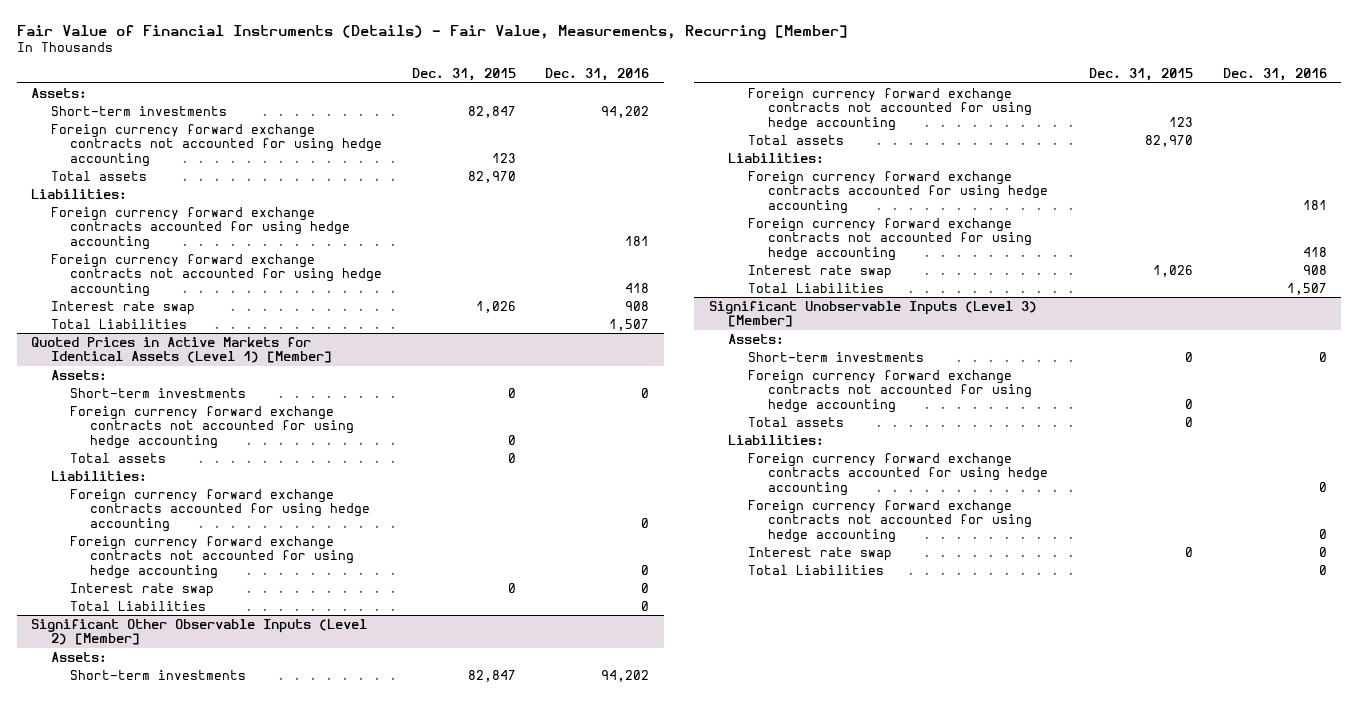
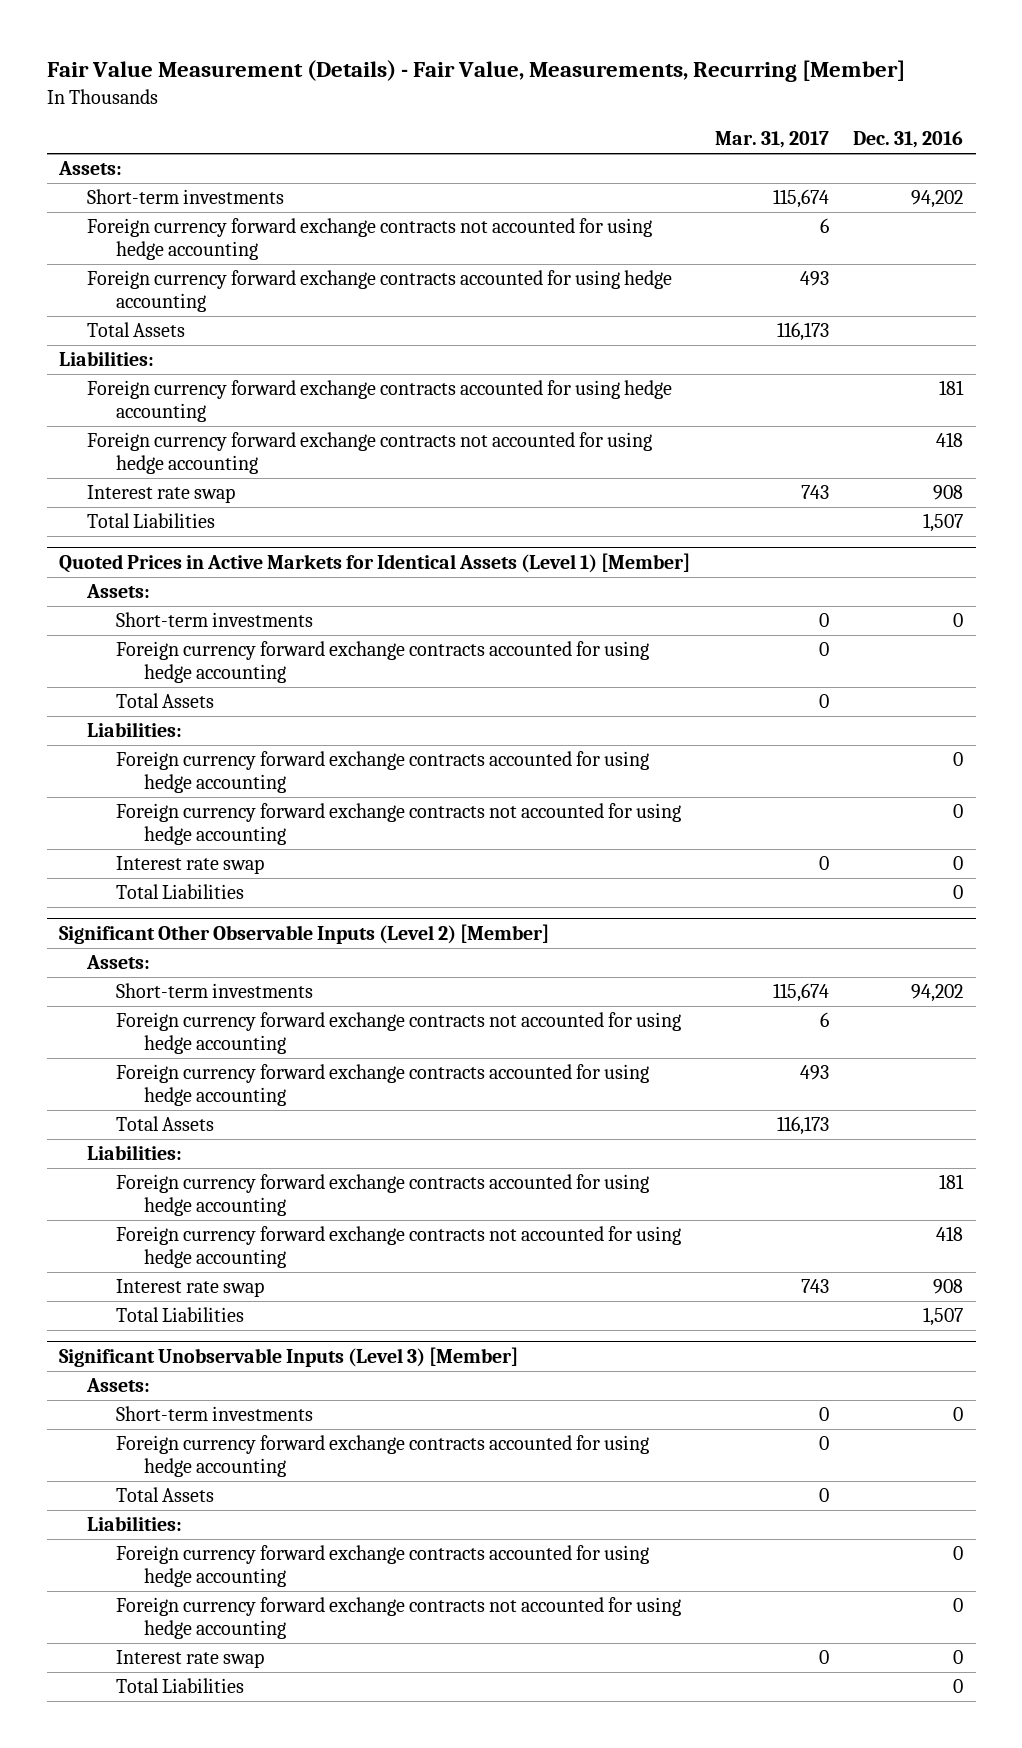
[16,24,848,40] Fair Value of Financial Instruments (Details) - Fair Value, Measurements, Recurring [Member] -> [46,60,905,83] Fair Value Measurement (Details) - Fair Value, Measurements, Recurring [Member]
[411,68,516,82] Dec. 31, 2015 -> none
none -> [714,131,829,149] Mar. 31, 2017
none -> [87,270,673,313] Foreign currency forward exchange contracts accounted for using hedge accounting
[50,170,147,181] Total assets -> [87,322,186,338] Total Assets
[70,405,355,449] Foreign currency forward exchange contracts not accounted for using hedge accounting -> [115,641,649,684] Foreign currency forward exchange contracts accounted for using hedge accounting
[70,452,167,463] Total assets -> [115,693,214,709] Total Assets
none -> [115,1064,649,1107] Foreign currency forward exchange contracts accounted for using hedge accounting
[748,134,845,145] Total assets -> [115,1116,214,1132] Total Assets
[748,369,1032,413] Foreign currency forward exchange contracts not accounted for using hedge accounting -> [115,1435,649,1478] Foreign currency forward exchange contracts accounted for using hedge accounting
[748,416,845,427] Total assets -> [115,1487,214,1503] Total Assets

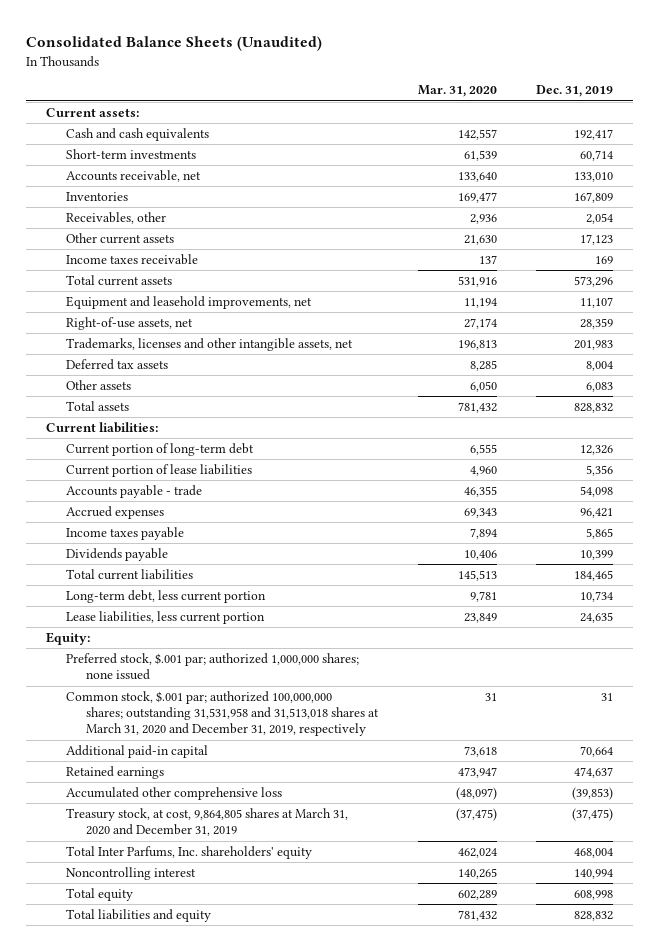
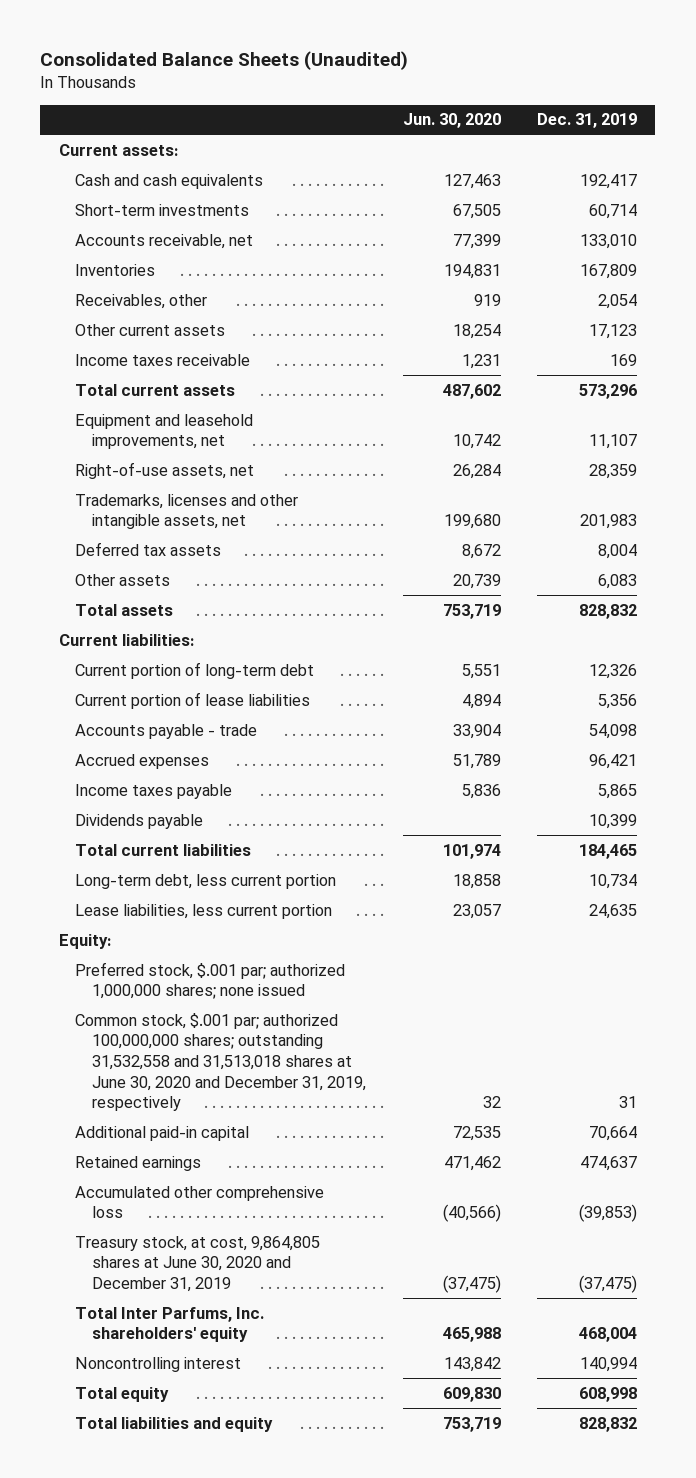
[417,85,497,98] Mar. 31, 2020 -> none
none -> [402,113,501,129] Jun. 30, 2020
[65,691,379,737] Common stock, $.001 par; authorized 100,000,000 shares; outstanding 31,531,958 and 31,513,018 shares at March 31, 2020 and December 31, 2019, respectively -> [75,1012,366,1112] Common stock, $.001 par; authorized 100,000,000 shares; outstanding 31,532,558 and 31,513,018 shares at June 30, 2020 and December 31, 2019, respectively
[65,808,348,837] Treasury stock, at cost, 9,864,805 shares at March 31, 2020 and December 31, 2019 -> [75,1235,321,1293] Treasury stock, at cost, 9,864,805 shares at June 30, 2020 and December 31, 2019

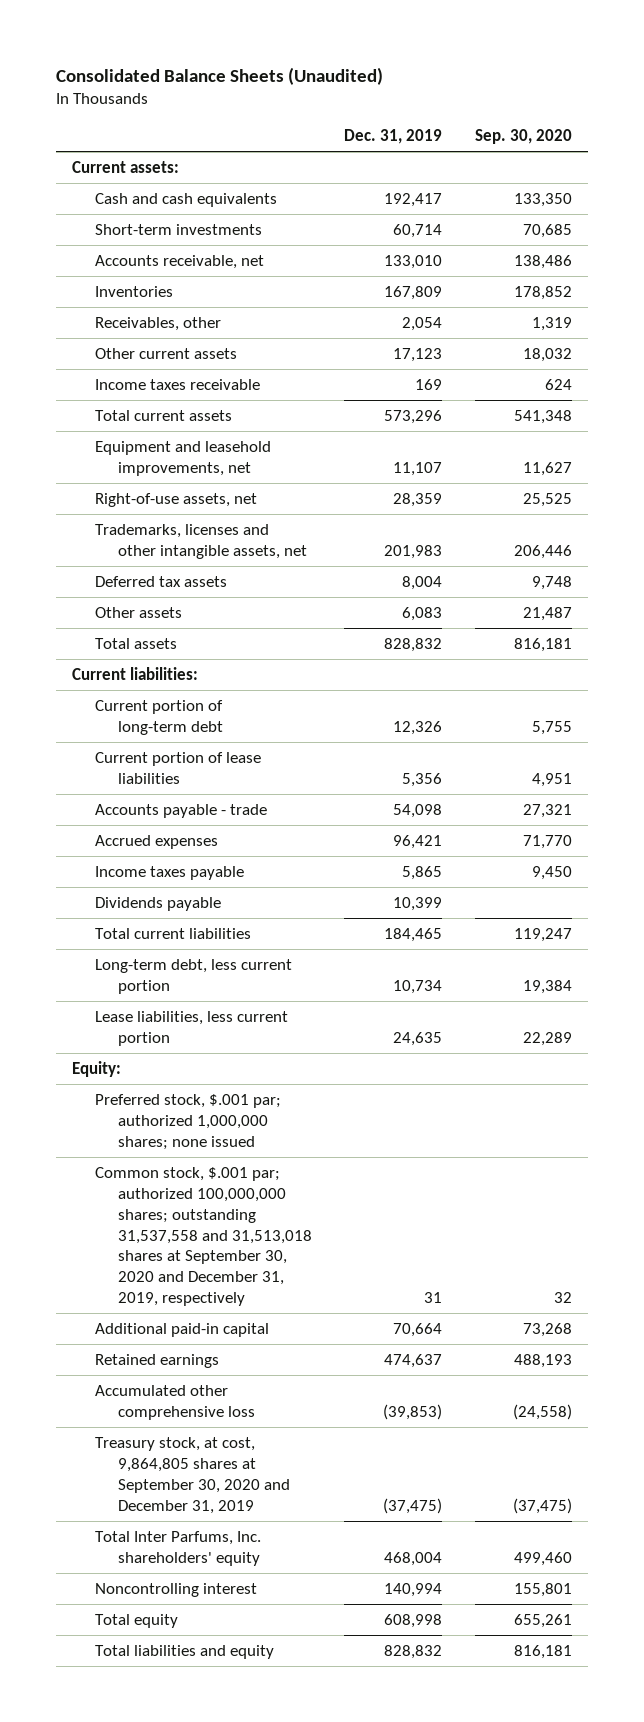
[402,113,501,129] Jun. 30, 2020 -> none
none -> [474,129,572,145] Sep. 30, 2020
[75,1012,366,1112] Common stock, $.001 par; authorized 100,000,000 shares; outstanding 31,532,558 and 31,513,018 shares at June 30, 2020 and December 31, 2019, respectively -> [95,1166,313,1307] Common stock, $.001 par; authorized 100,000,000 shares; outstanding 31,537,558 and 31,513,018 shares at September 30, 2020 and December 31, 2019, respectively
[75,1235,321,1293] Treasury stock, at cost, 9,864,805 shares at June 30, 2020 and December 31, 2019 -> [95,1436,291,1514] Treasury stock, at cost, 9,864,805 shares at September 30, 2020 and December 31, 2019

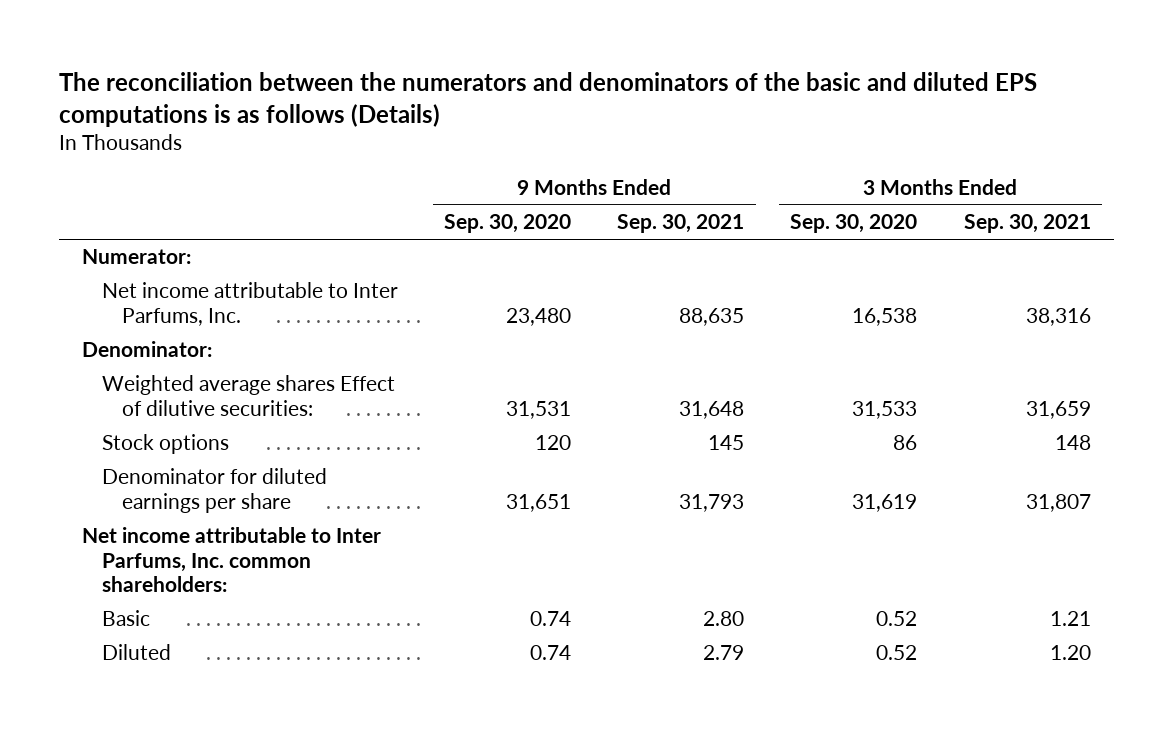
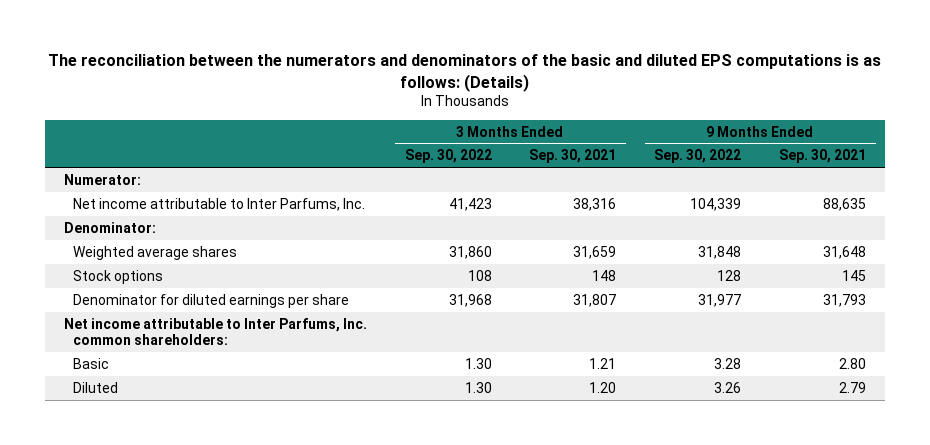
[59,72,1038,127] The reconciliation between the numerators and denominators of the basic and diluted EPS computations is as follows (Details) -> [47,54,881,92] The reconciliation between the numerators and denominators of the basic and diluted EPS computations is as follows: (Details)
[444,214,572,234] Sep. 30, 2020 -> none
[790,214,918,234] Sep. 30, 2020 -> none
none -> [404,149,492,164] Sep. 30, 2022
none -> [654,149,742,164] Sep. 30, 2022
[102,375,396,416] Weighted average shares Effect of dilutive securities: -> [73,245,238,260] Weighted average shares

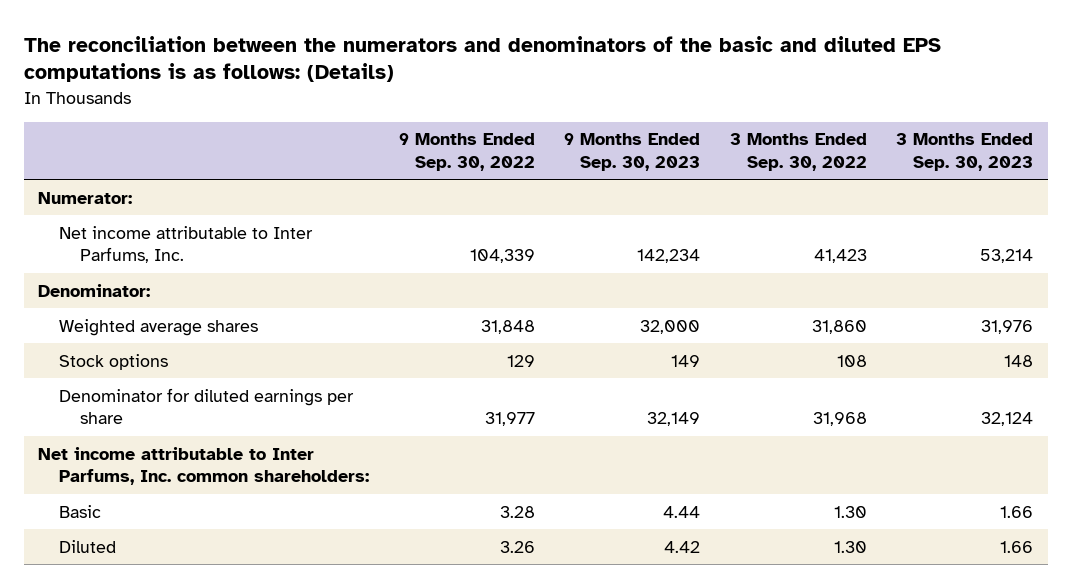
[529,149,617,164] Sep. 30, 2021 -> none
[779,149,867,164] Sep. 30, 2021 -> none
none -> [564,133,701,171] 9 Months Ended Sep. 30, 2023
none -> [896,133,1034,171] 3 Months Ended Sep. 30, 2023
[717,269,742,281] 128 -> [506,354,535,367] 129

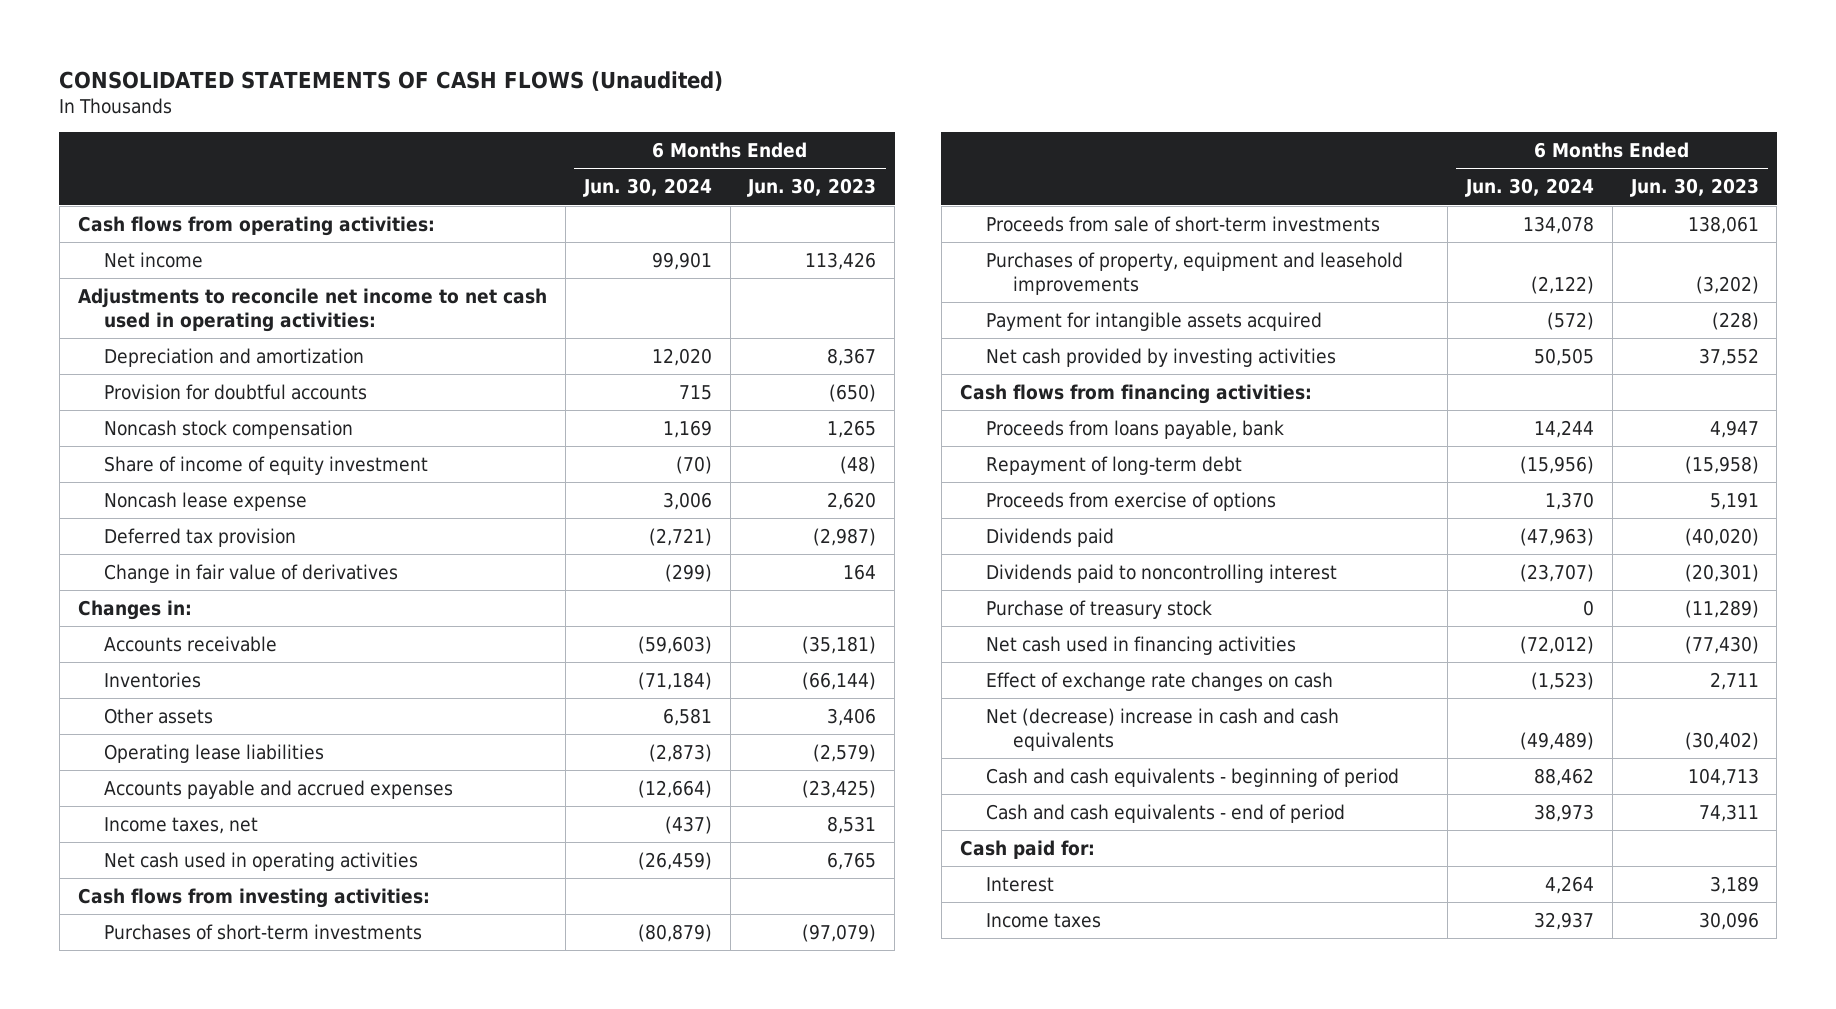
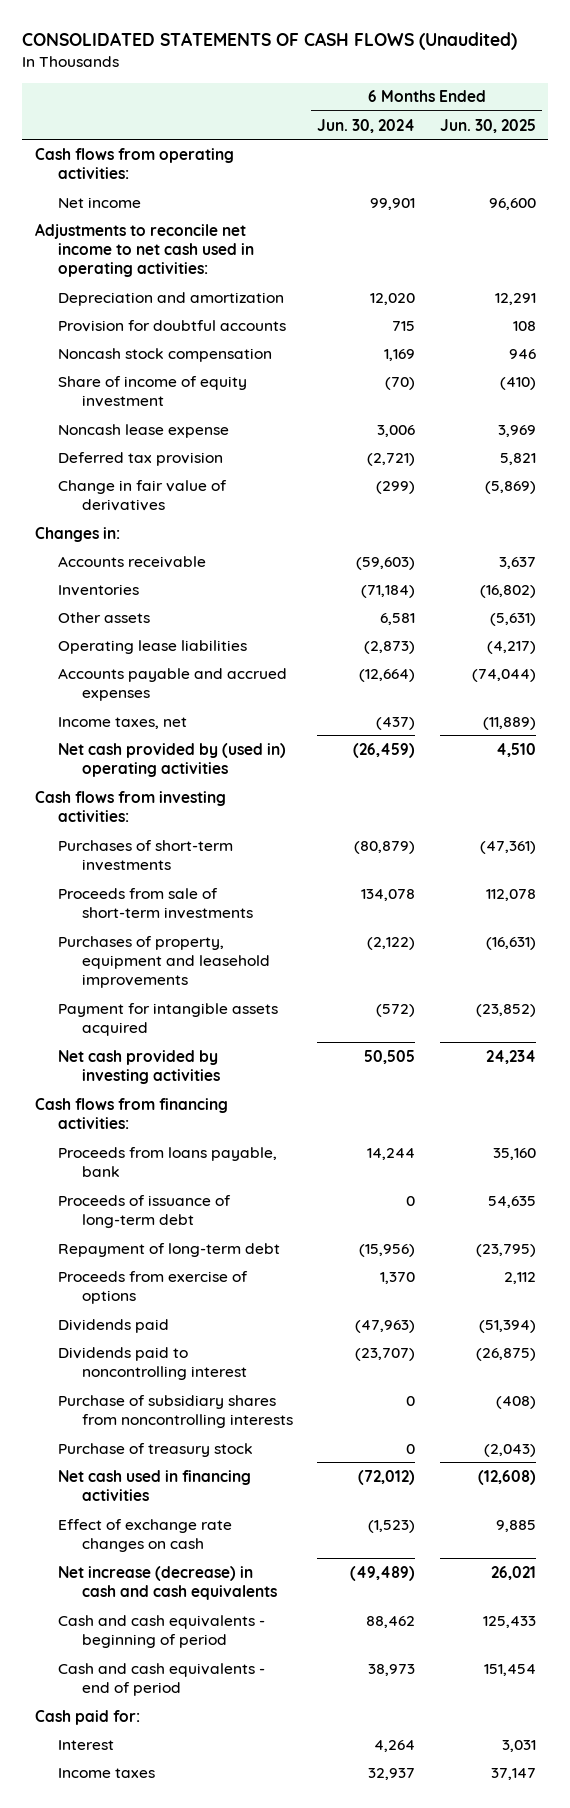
[747,178,877,198] Jun. 30, 2023 -> none
none -> [439,118,536,133] Jun. 30, 2025
[104,852,419,872] Net cash used in operating activities -> [58,742,287,777] Net cash provided by (used in) operating activities
none -> [58,1194,232,1228] Proceeds of issuance of long-term debt
none -> [58,1394,294,1428] Purchase of subsidiary shares from noncontrolling interests
[986,708,1340,752] Net (decrease) increase in cash and cash equivalents -> [58,1565,278,1600] Net increase (decrease) in cash and cash equivalents

